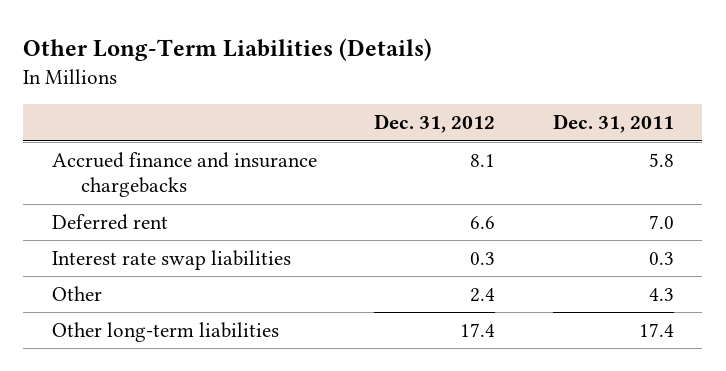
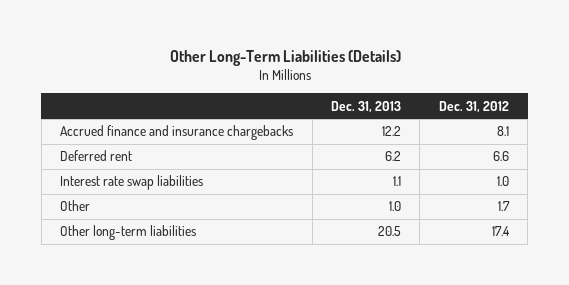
[552,114,674,134] Dec. 31, 2011 -> none
none -> [331,100,402,113] Dec. 31, 2013
[470,251,496,265] 0.3 -> [496,176,509,187] 1.0
[470,287,496,302] 2.4 -> [497,201,510,212] 1.7

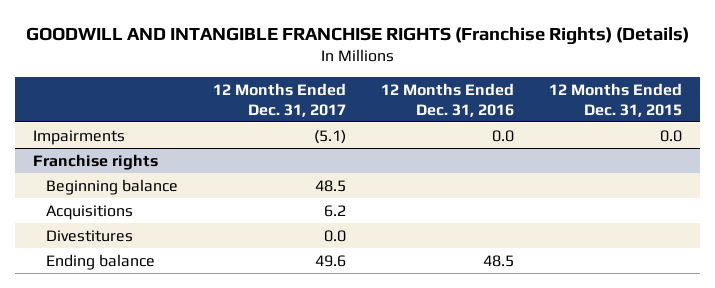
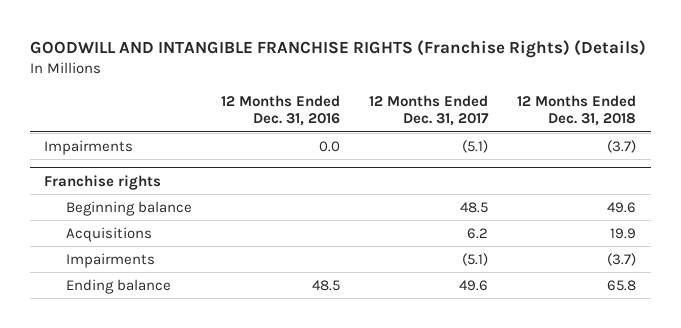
[549,82,683,117] 12 Months Ended Dec. 31, 2015 -> none
none -> [517,94,637,127] 12 Months Ended Dec. 31, 2018
[46,229,134,242] Divestitures -> none
none -> [66,252,156,268] Impairments

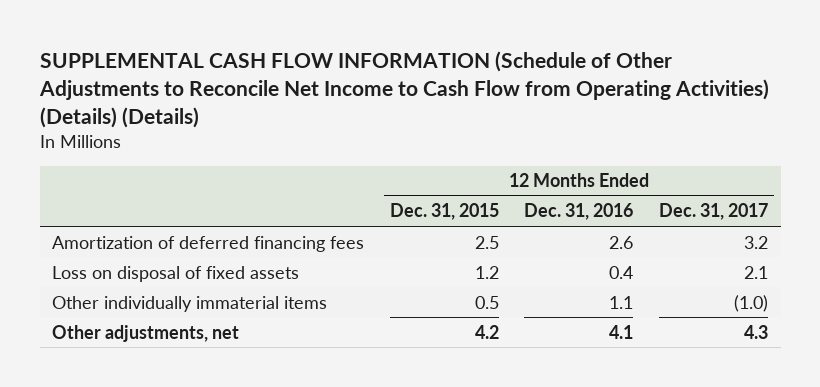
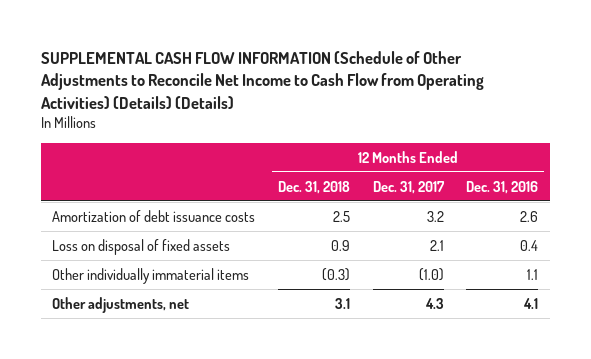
[389,203,499,221] Dec. 31, 2015 -> none
none -> [278,180,351,194] Dec. 31, 2018
[52,235,365,252] Amortization of deferred financing fees -> [52,209,256,222] Amortization of debt issuance costs

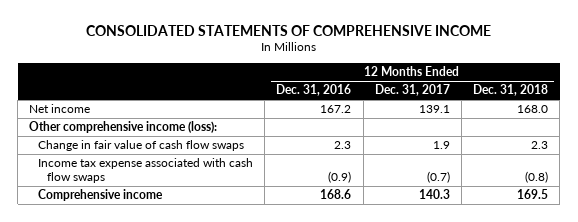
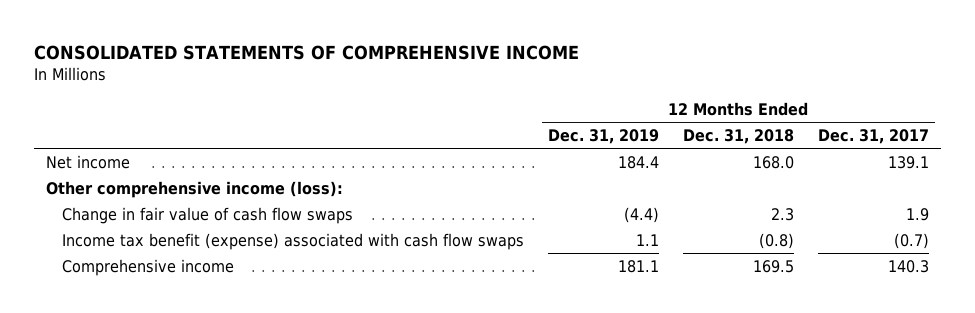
[276,84,352,97] Dec. 31, 2016 -> none
none -> [547,129,659,145] Dec. 31, 2019
[38,158,254,184] Income tax expense associated with cash flow swaps -> [61,232,524,250] Income tax benefit (expense) associated with cash flow swaps

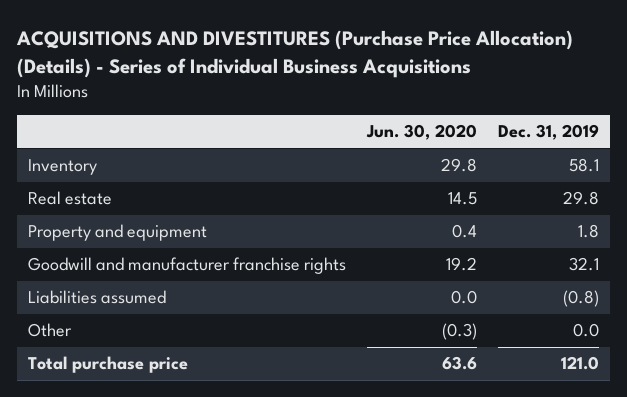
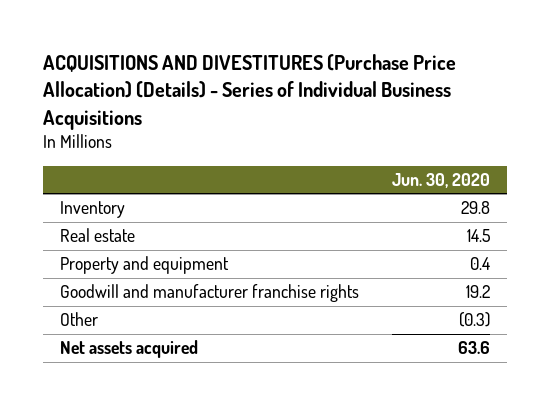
[498,124,600,141] Dec. 31, 2019 -> none
[27,290,166,305] Liabilities assumed -> none
[27,356,188,374] Total purchase price -> [59,340,198,359] Net assets acquired

